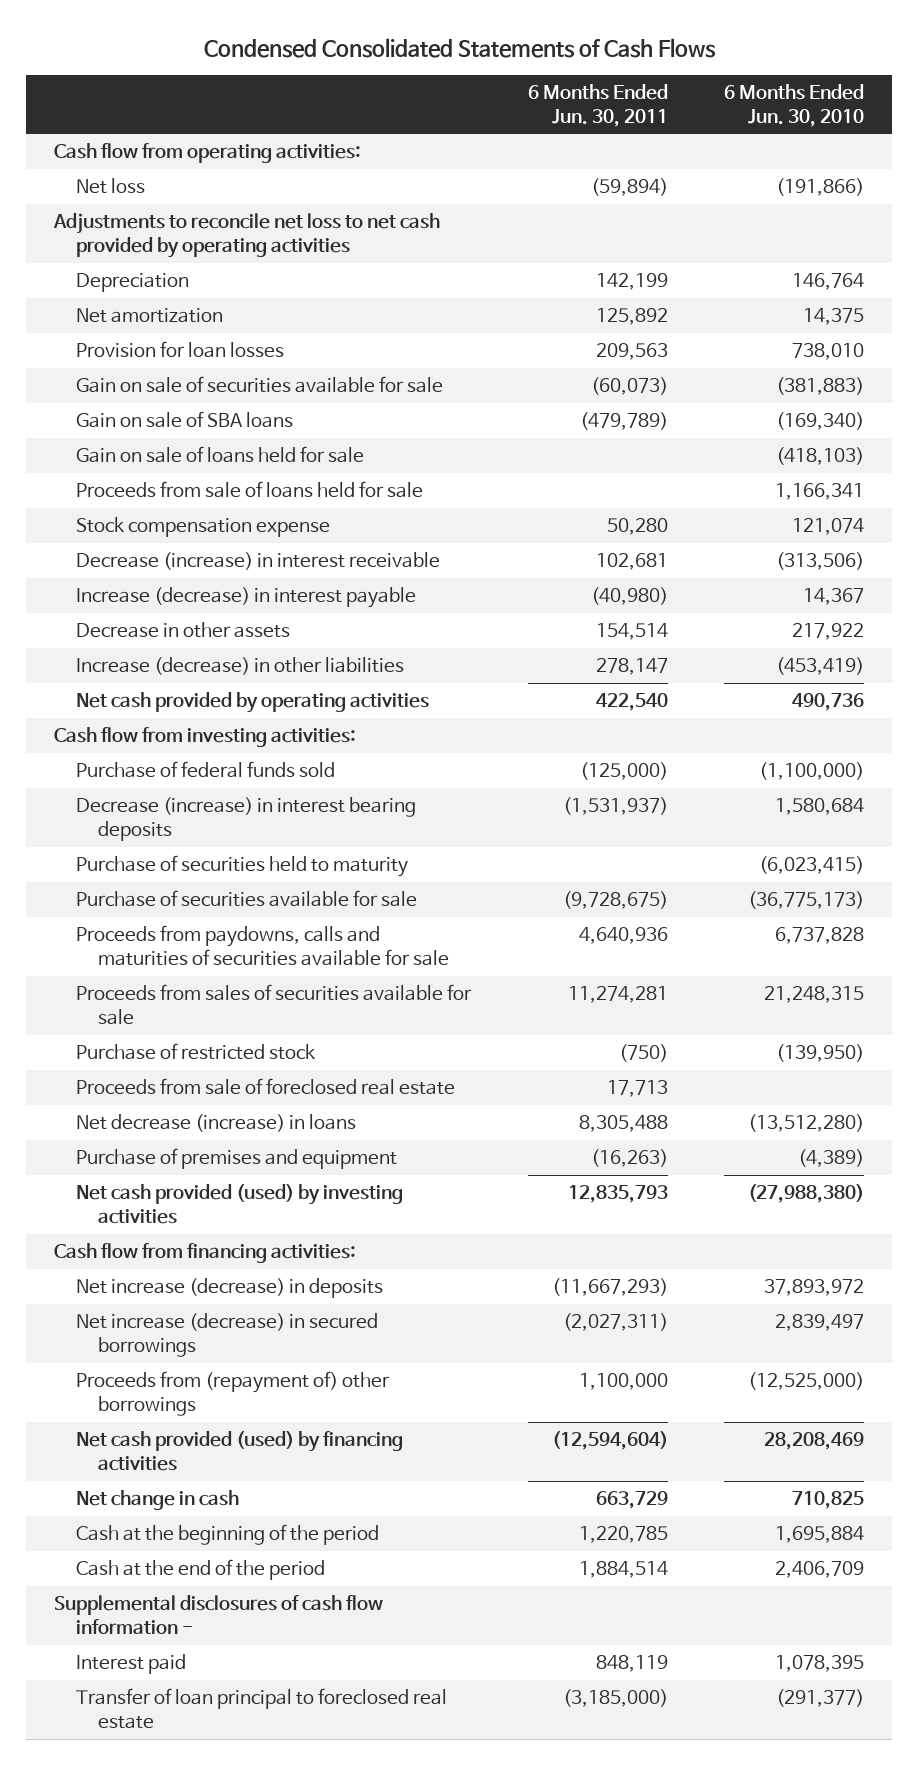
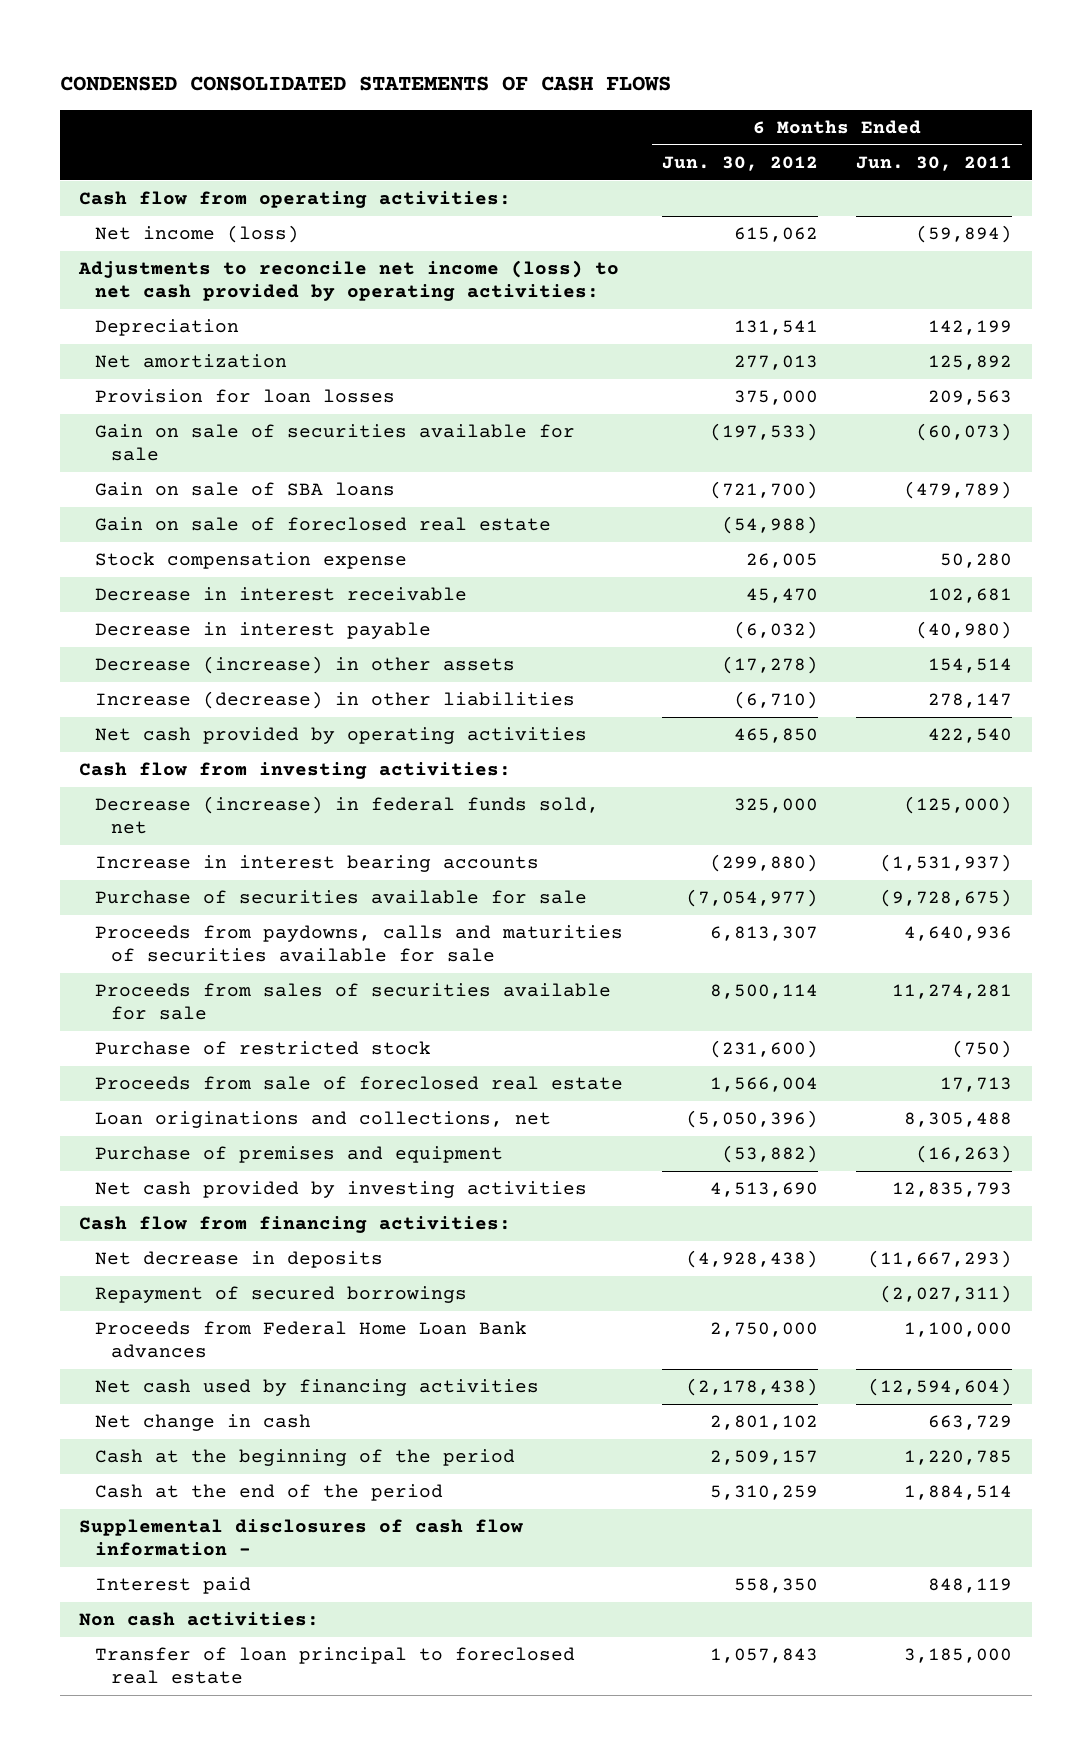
[204,37,717,58] Condensed Consolidated Statements of Cash Flows -> [59,76,671,92] CONDENSED CONSOLIDATED STATEMENTS OF CASH FLOWS
[723,84,864,127] 6 Months Ended Jun. 30, 2010 -> none
none -> [661,156,818,172] Jun. 30, 2012
[76,178,146,195] Net loss -> [94,225,299,244] Net income (loss)
[53,213,441,258] Adjustments to reconcile net loss to net cash provided by operating activities -> [78,260,620,301] Adjustments to reconcile net income (loss) to net cash provided by operating activities:
[76,446,365,464] Gain on sale of loans held for sale -> none
[76,481,424,499] Proceeds from sale of loans held for sale -> none
none -> [94,517,551,532] Gain on sale of foreclosed real estate
[76,552,441,571] Decrease (increase) in interest receivable -> [94,587,467,602] Decrease in interest receivable
[76,587,417,609] Increase (decrease) in interest payable -> [94,622,431,640] Decrease in interest payable
[76,622,291,639] Decrease in other assets -> [94,656,515,675] Decrease (increase) in other assets
[76,855,409,878] Purchase of securities held to maturity -> none
[76,761,336,779] Purchase of federal funds sold -> [94,796,599,834] Decrease (increase) in federal funds sold, net
[76,797,417,841] Decrease (increase) in interest bearing deposits -> [94,855,539,873] Increase in interest bearing accounts
[76,1114,357,1133] Net decrease (increase) in loans -> [94,1111,551,1129] Loan originations and collections, net
[76,1184,404,1224] Net cash provided (used) by investing activities -> [94,1181,587,1199] Net cash provided by investing activities
[76,1278,384,1299] Net increase (decrease) in deposits -> [94,1251,383,1269] Net decrease in deposits
[76,1313,379,1357] Net increase (decrease) in secured borrowings -> [94,1286,467,1304] Repayment of secured borrowings
[76,1371,391,1416] Proceeds from (repayment of) other borrowings -> [94,1321,527,1358] Proceeds from Federal Home Loan Bank advances
[76,1431,404,1471] Net cash provided (used) by financing activities -> [94,1379,539,1397] Net cash used by financing activities
none -> [79,1612,320,1627] Non cash activities:
[562,1689,668,1708] (3,185,000) -> [904,1648,1013,1664] 3,185,000

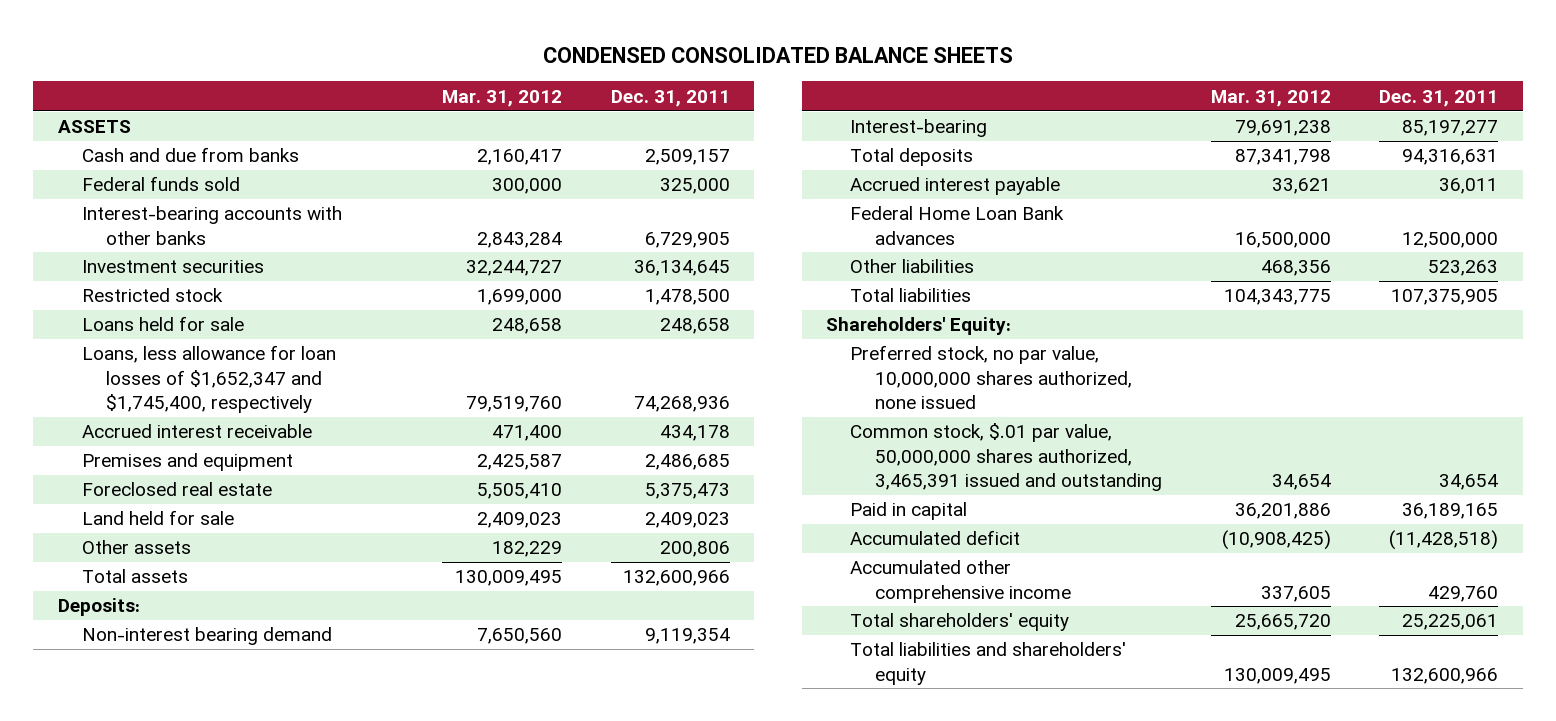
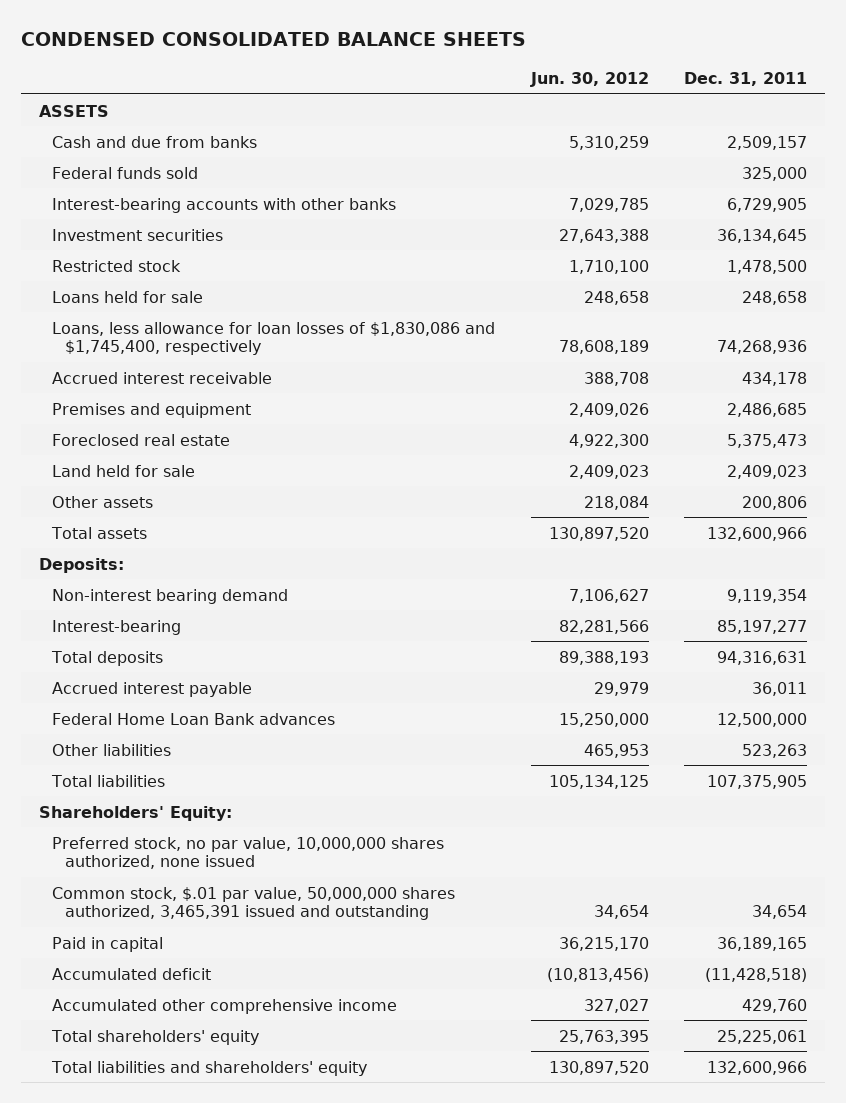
[442,89,563,107] Mar. 31, 2012 -> none
none -> [529,71,649,87] Jun. 30, 2012
[81,345,336,413] Loans, less allowance for loan losses of $1,652,347 and $1,745,400, respectively -> [51,321,495,356] Loans, less allowance for loan losses of $1,830,086 and $1,745,400, respectively

